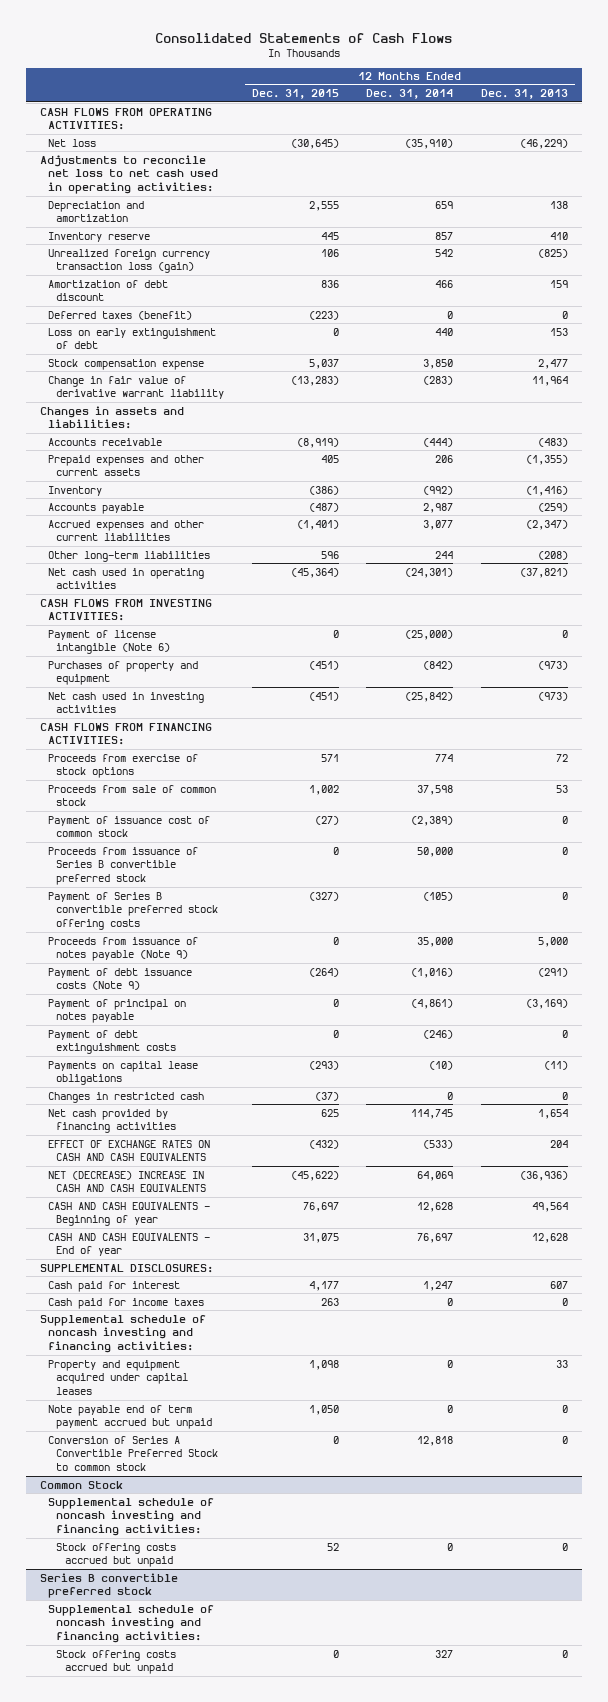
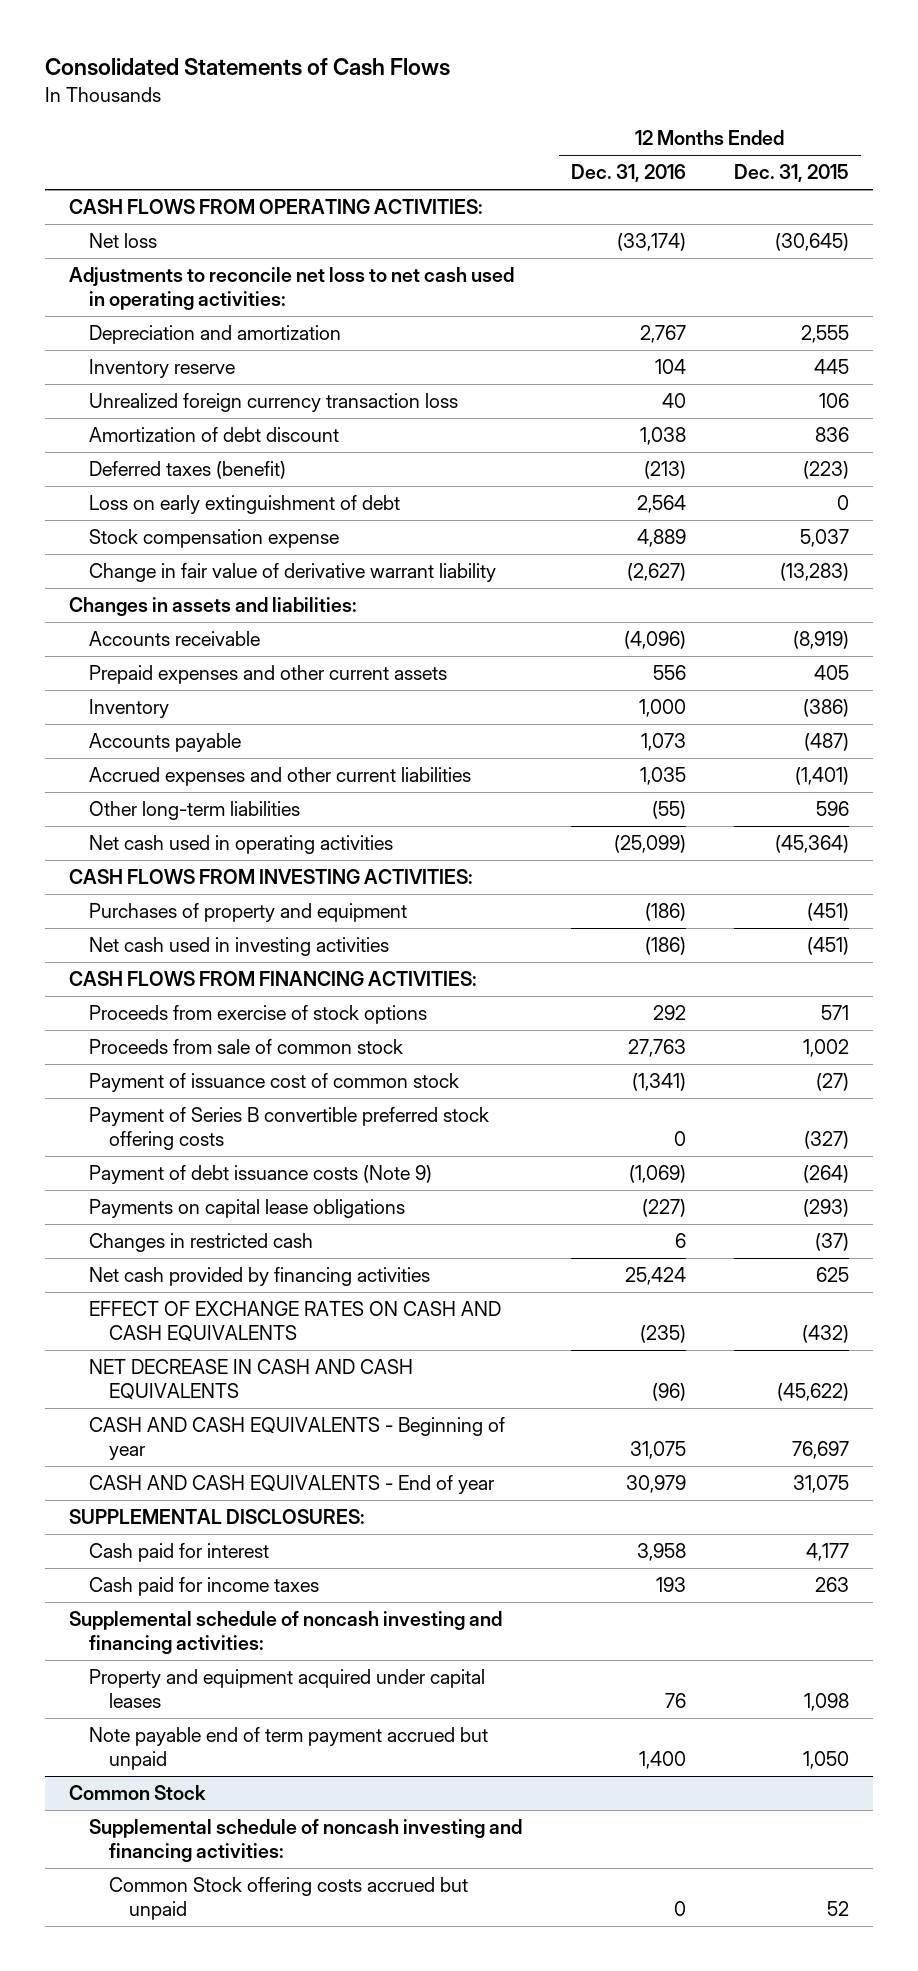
[366,89,454,100] Dec. 31, 2014 -> none
[480,89,568,100] Dec. 31, 2013 -> none
none -> [570,164,686,183] Dec. 31, 2016
[48,248,211,274] Unrealized foreign currency transaction loss (gain) -> [89,393,459,413] Unrealized foreign currency transaction loss
[48,629,171,655] Payment of license intangible (Note 6) -> none
[48,846,199,886] Proceeds from issuance of Series B convertible preferred stock -> none
[48,936,199,962] Proceeds from issuance of notes payable (Note 9) -> none
[48,998,187,1024] Payment of principal on notes payable -> none
[48,1029,177,1055] Payment of debt extinguishment costs -> none
[48,1170,207,1193] NET (DECREASE) INCREASE IN CASH AND CASH EQUIVALENTS -> [89,1359,414,1401] NET DECREASE IN CASH AND CASH EQUIVALENTS
[48,1435,219,1472] Conversion of Series A Convertible Preferred Stock to common stock -> none
[39,1572,178,1599] Series B convertible preferred stock -> none
[48,1604,215,1644] Supplemental schedule of noncash investing and financing activities: -> none
[56,1649,177,1675] Stock offering costs accrued but unpaid -> none
[56,1542,177,1568] Stock offering costs accrued but unpaid -> [109,1877,469,1921] Common Stock offering costs accrued but unpaid

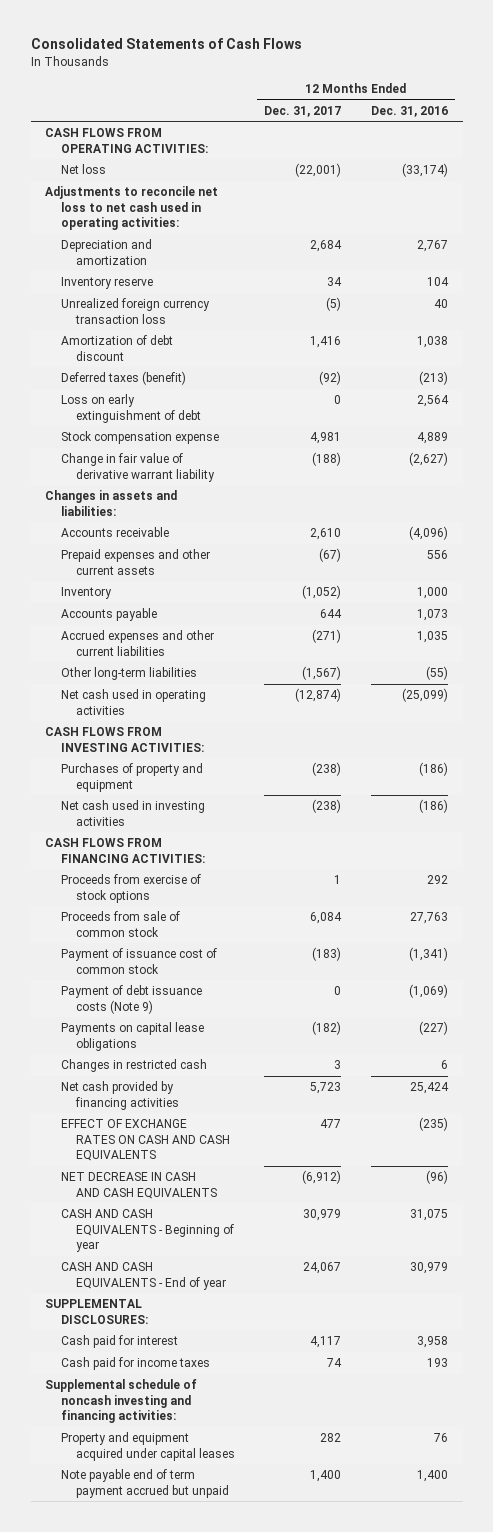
[733,164,849,183] Dec. 31, 2015 -> none
none -> [264,105,342,117] Dec. 31, 2017
[89,1107,490,1151] Payment of Series B convertible preferred stock offering costs -> none
[69,1785,207,1801] Common Stock -> none
[89,1819,523,1863] Supplemental schedule of noncash investing and financing activities: -> none
[109,1877,469,1921] Common Stock offering costs accrued but unpaid -> none

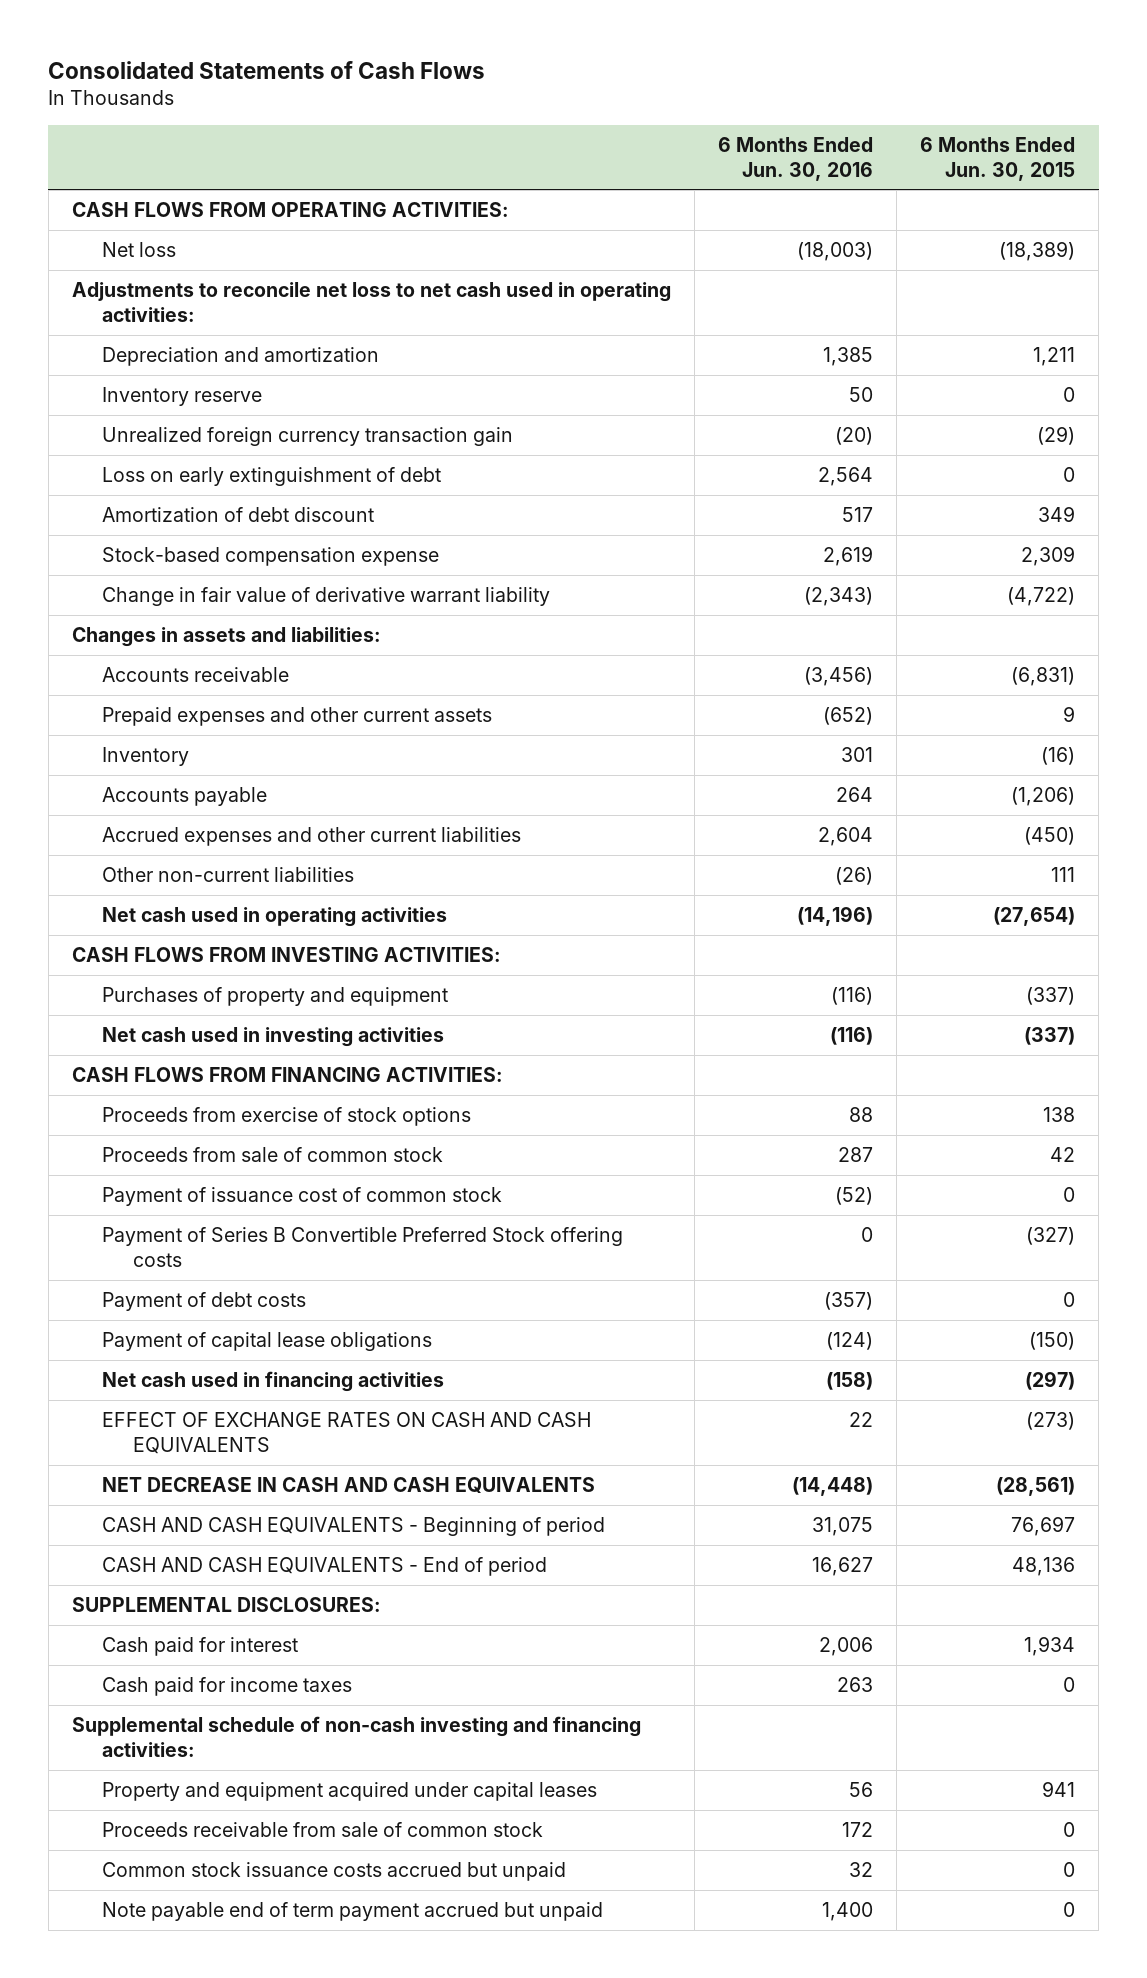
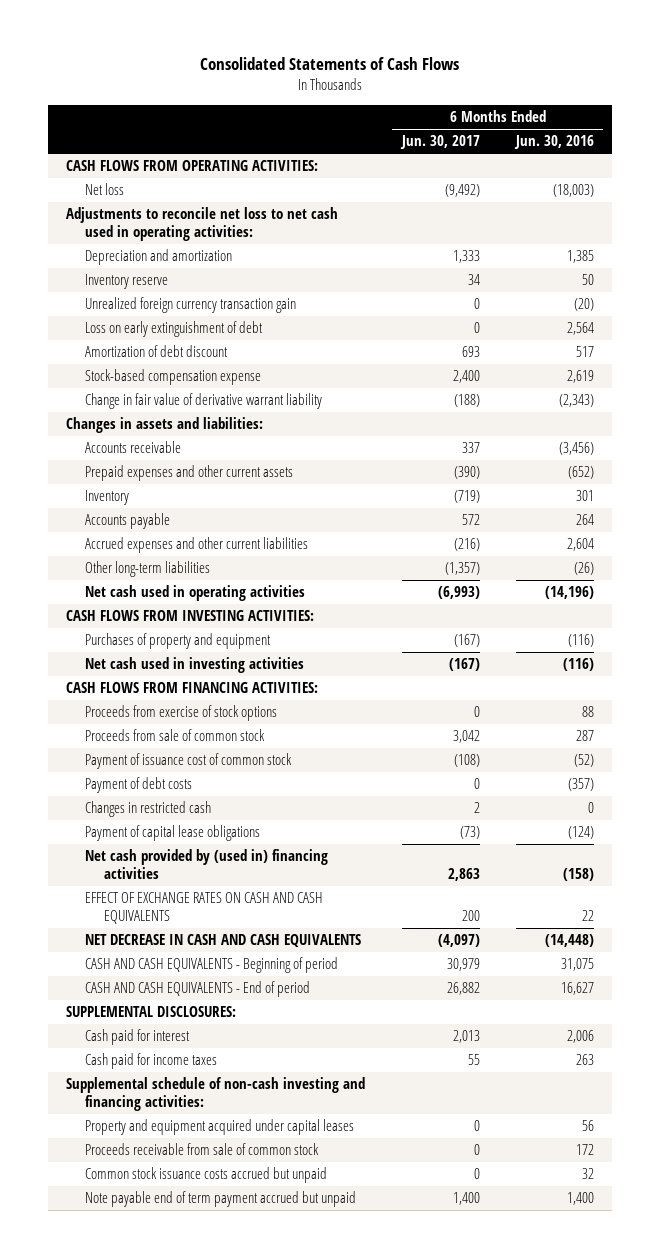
[920,136,1076,181] 6 Months Ended Jun. 30, 2015 -> none
none -> [399,135,480,150] Jun. 30, 2017
[102,867,355,883] Other non-current liabilities -> [84,561,210,578] Other long-term liabilities
[102,1227,624,1267] Payment of Series B Convertible Preferred Stock offering costs -> none
none -> [84,801,211,818] Changes in restricted cash
[102,1371,445,1393] Net cash used in financing activities -> [84,849,328,880] Net cash provided by (used in) financing activities

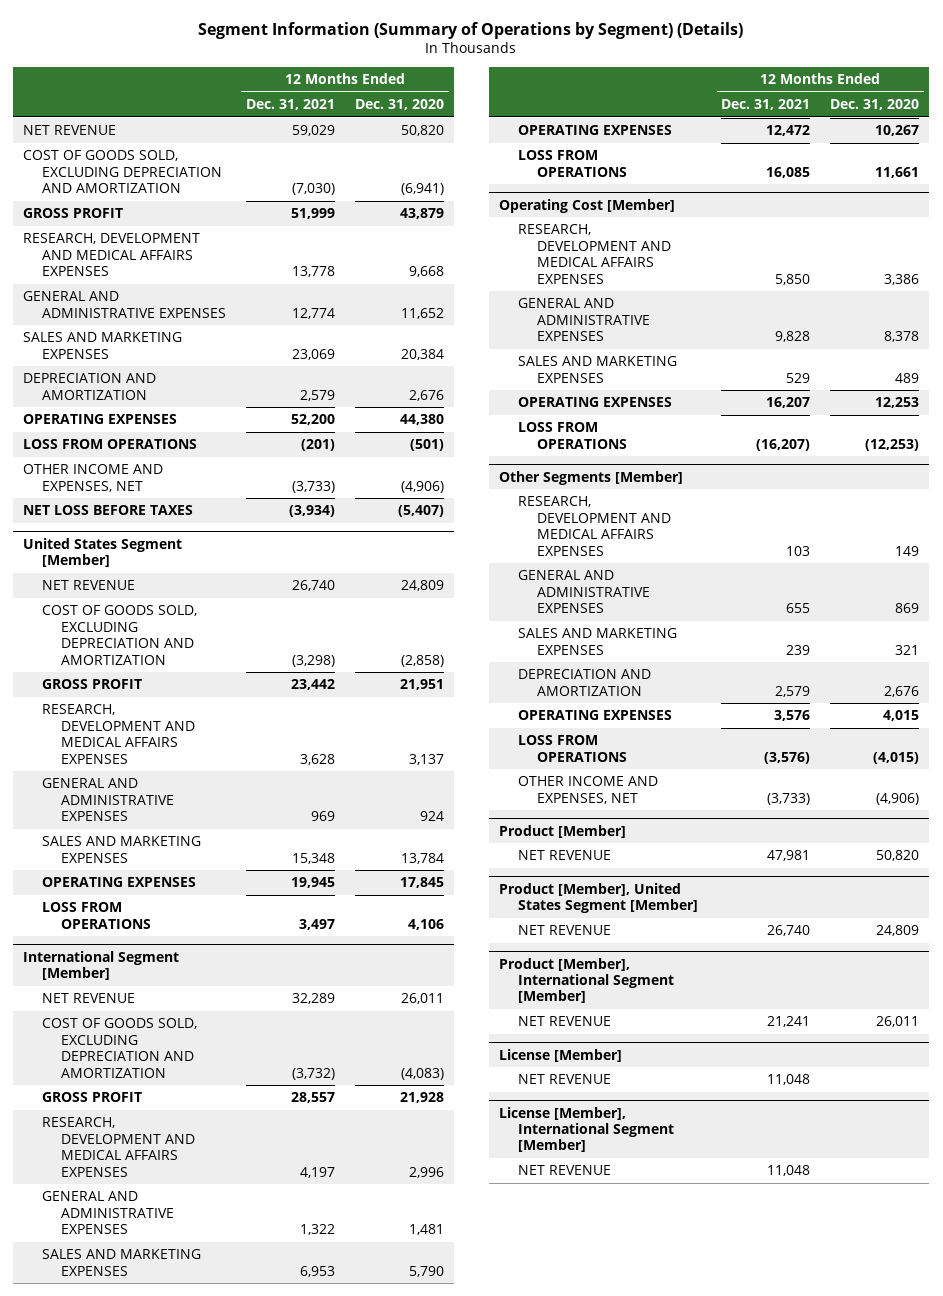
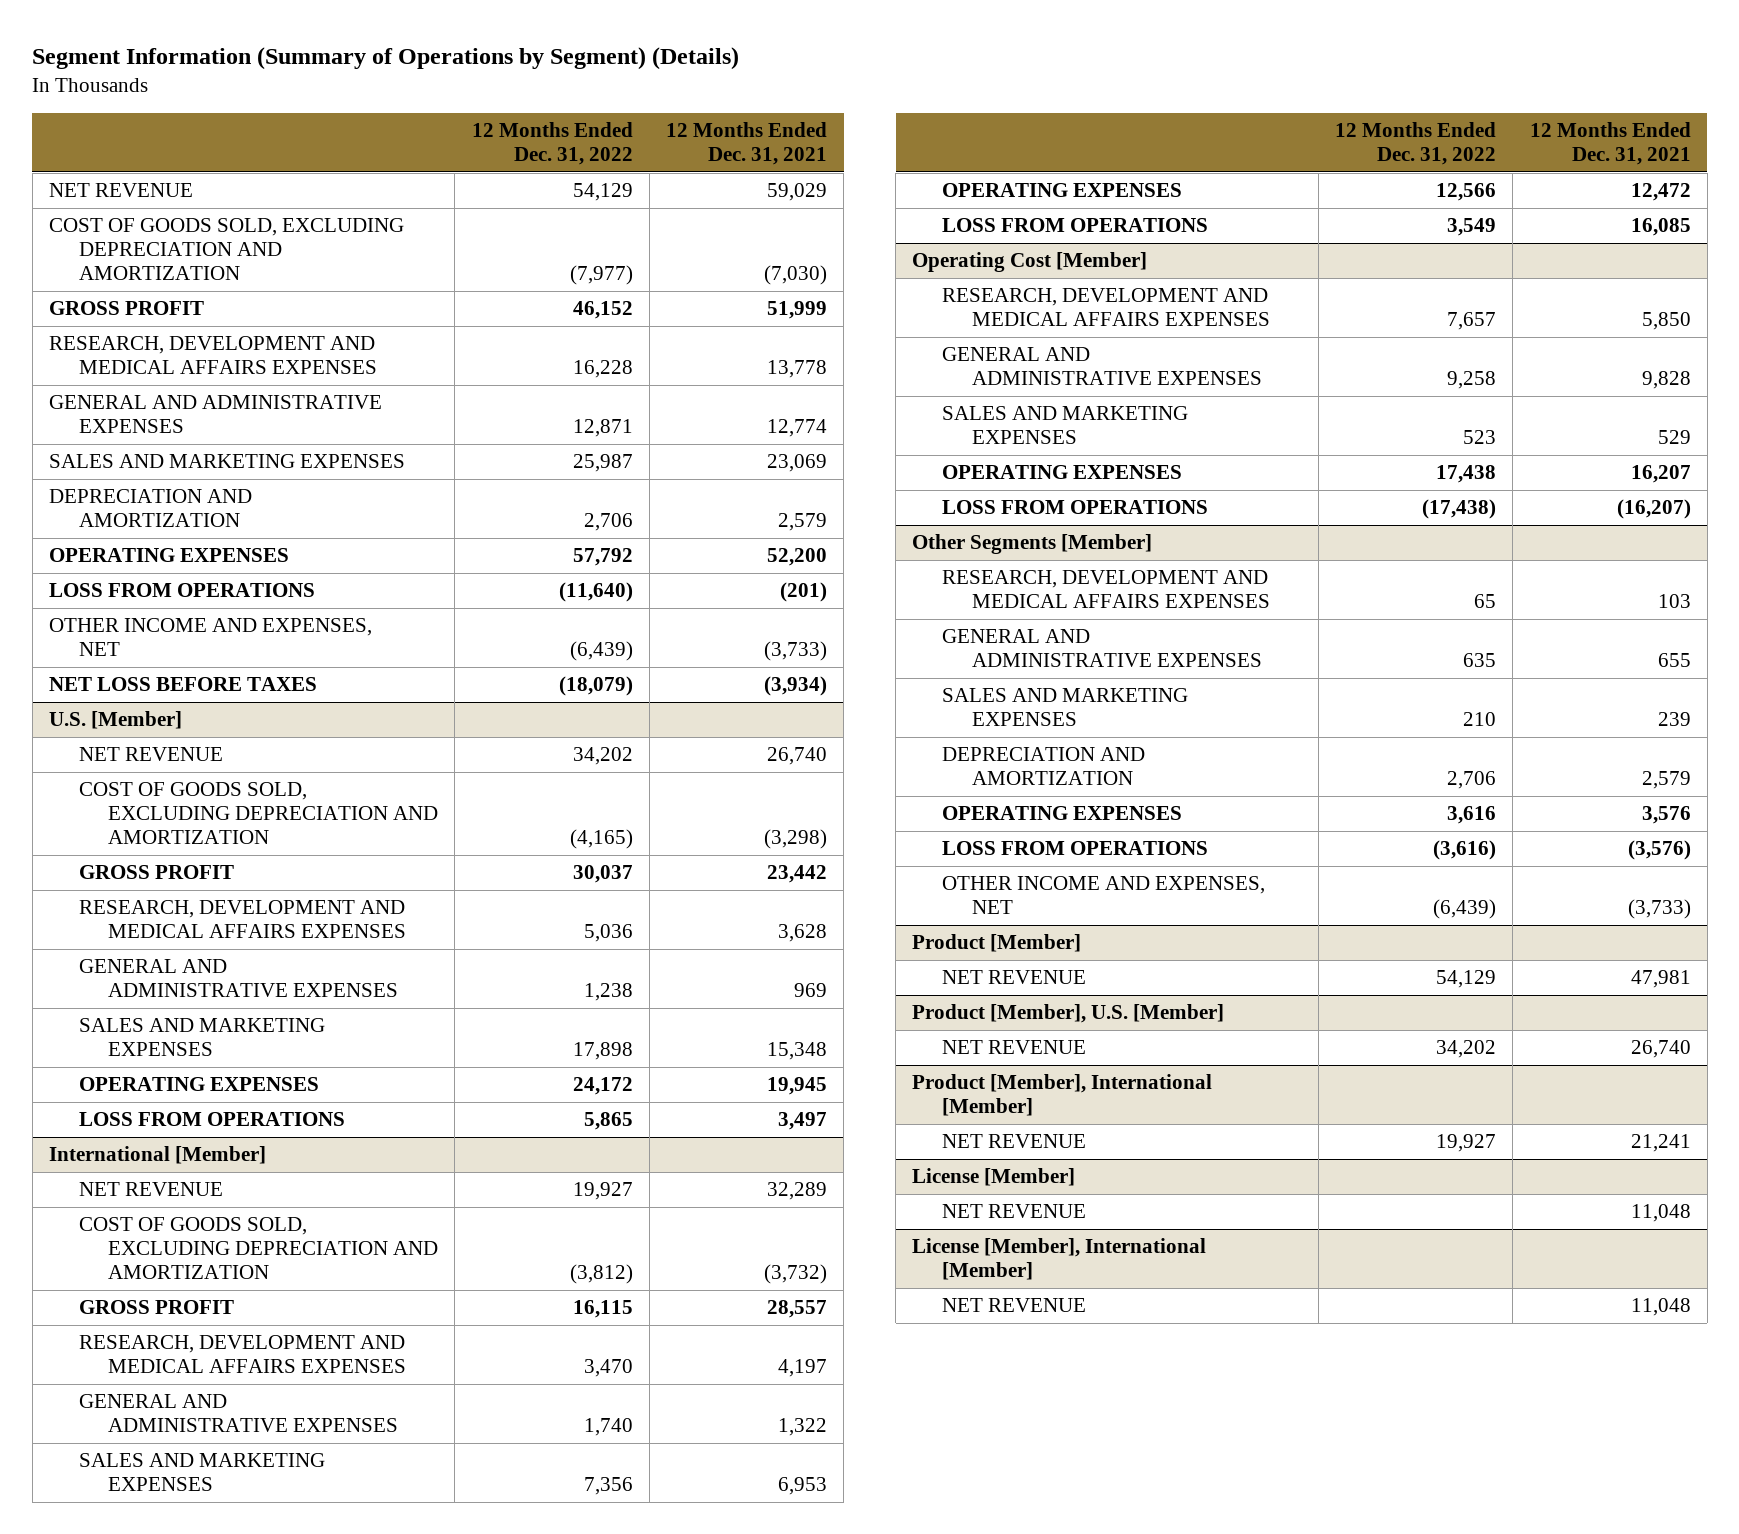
[355,99,445,111] Dec. 31, 2020 -> none
none -> [471,122,633,166] 12 Months Ended Dec. 31, 2022
[23,537,183,568] United States Segment [Member] -> [48,711,182,730] U.S. [Member]
[23,950,180,981] International Segment [Member] -> [48,1146,266,1165] International [Member]
[498,882,698,914] Product [Member], United States Segment [Member] -> none
none -> [912,1004,1225,1024] Product [Member], U.S. [Member]
[498,957,674,1004] Product [Member], International Segment [Member] -> [912,1074,1213,1117] Product [Member], International [Member]
[498,1106,674,1153] License [Member], International Segment [Member] -> [912,1238,1207,1281] License [Member], International [Member]

